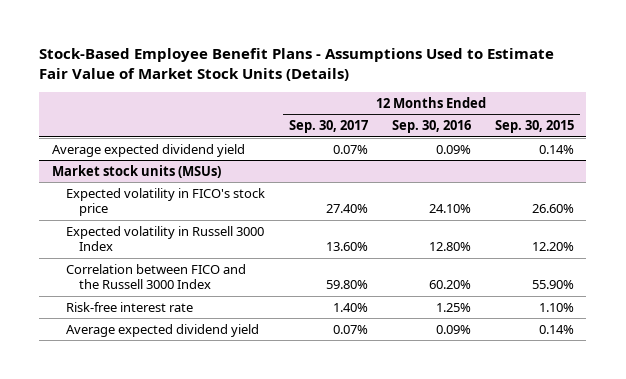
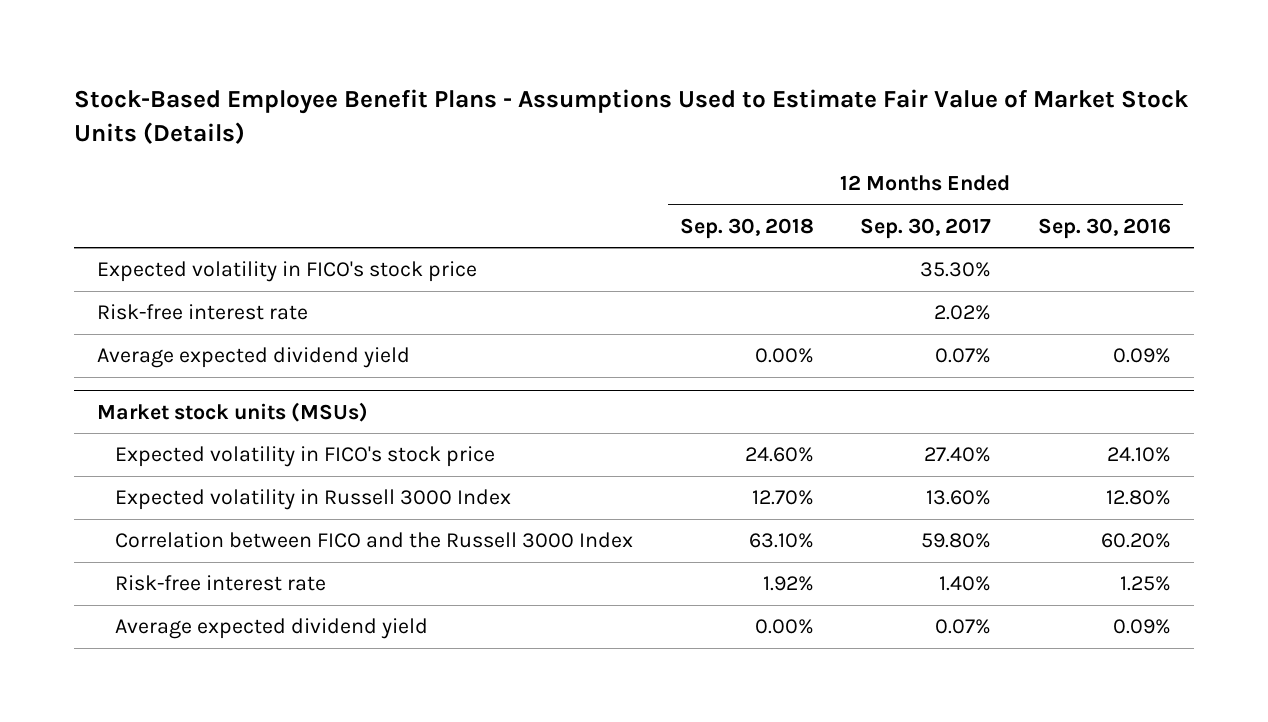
[495,120,575,134] Sep. 30, 2015 -> none
none -> [679,217,814,239] Sep. 30, 2018
none -> [97,261,478,283] Expected volatility in FICO's stock price
none -> [97,304,309,321] Risk-free interest rate

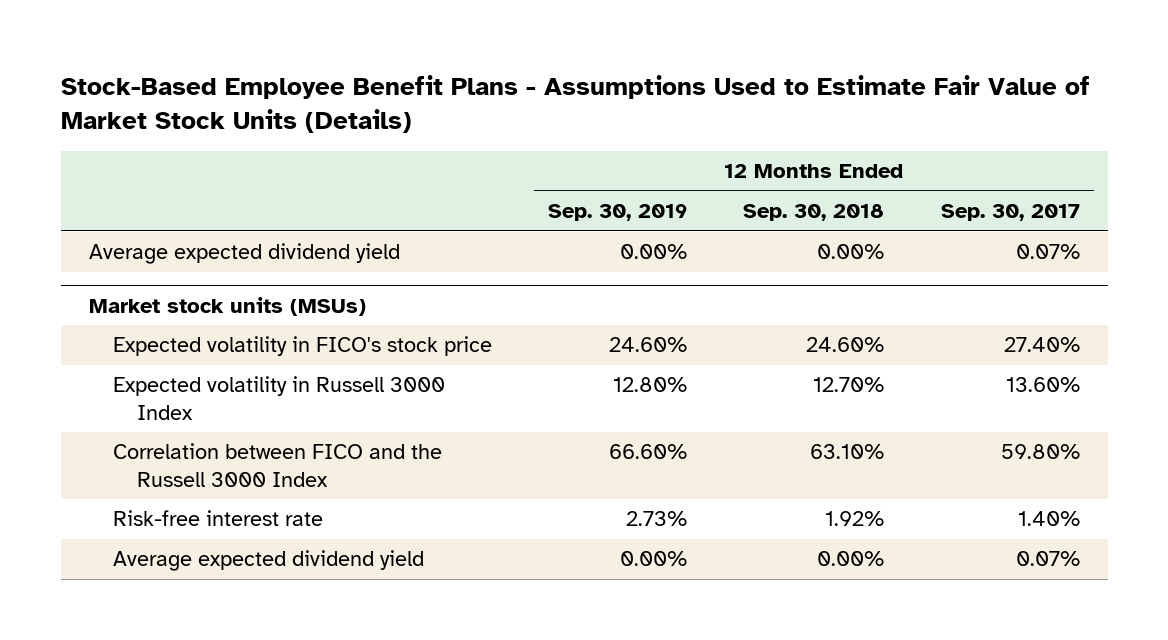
[1037,217,1171,239] Sep. 30, 2016 -> none
none -> [548,204,688,222] Sep. 30, 2019
[97,261,478,283] Expected volatility in FICO's stock price -> none
[97,304,309,321] Risk-free interest rate -> none

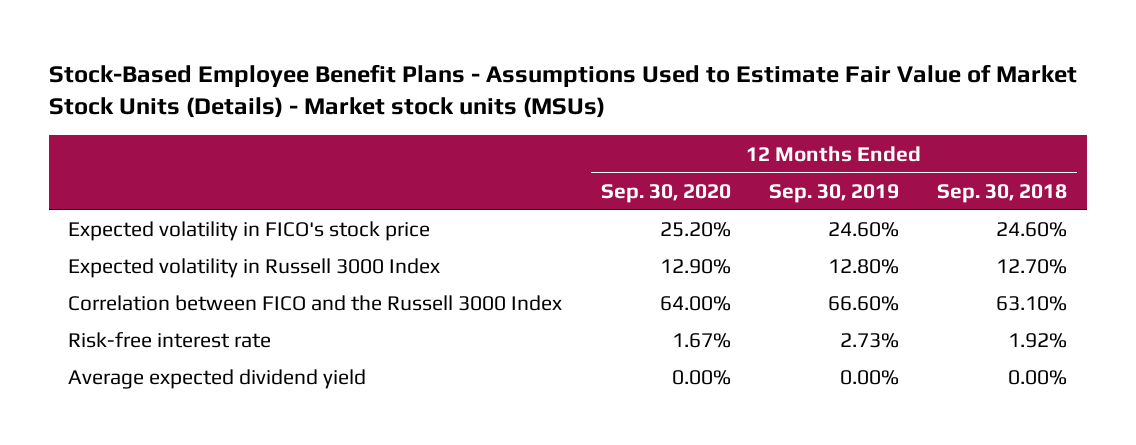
[60,74,1090,133] Stock-Based Employee Benefit Plans - Assumptions Used to Estimate Fair Value of Market Stock Units (Details) -> [49,63,1078,119] Stock-Based Employee Benefit Plans - Assumptions Used to Estimate Fair Value of Market Stock Units (Details) - Market stock units (MSUs)
[940,204,1080,222] Sep. 30, 2017 -> none
none -> [600,183,731,203] Sep. 30, 2020
[88,243,400,265] Average expected dividend yield -> none
[88,297,366,317] Market stock units (MSUs) -> none

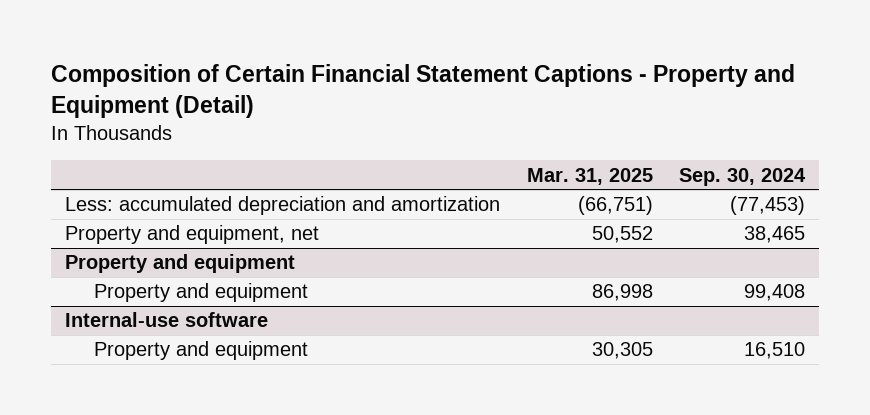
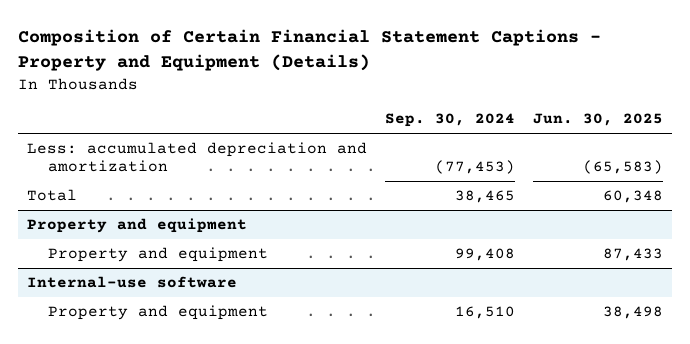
[51,64,796,119] Composition of Certain Financial Statement Captions - Property and Equipment (Detail) -> [17,29,601,72] Composition of Certain Financial Statement Captions - Property and Equipment (Details)
[526,167,653,185] Mar. 31, 2025 -> none
none -> [533,113,664,127] Jun. 30, 2025
[64,225,319,245] Property and equipment, net -> [26,188,77,201] Total

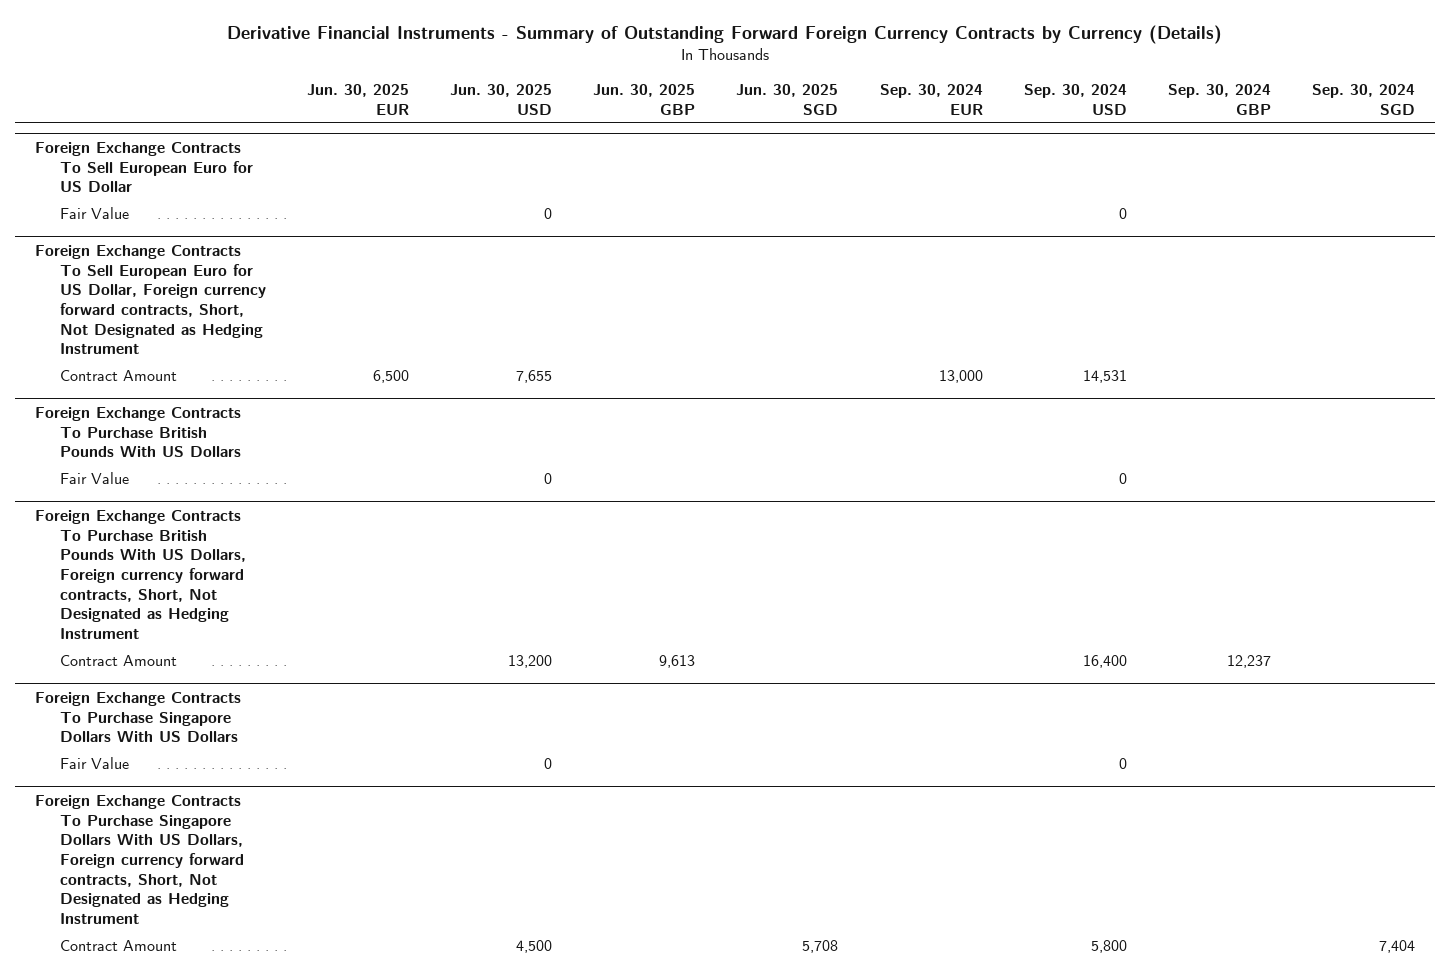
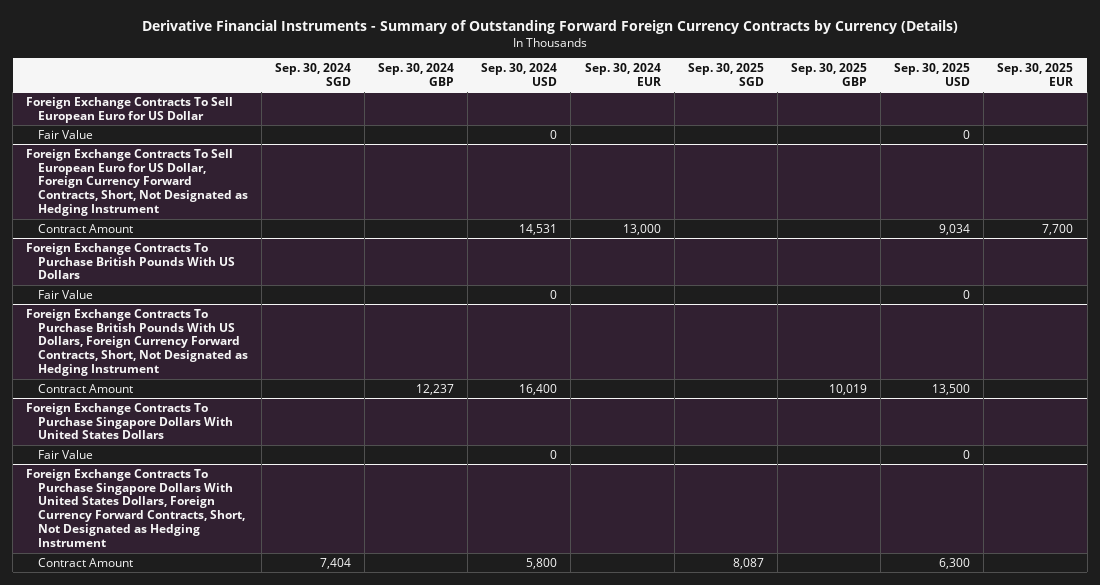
[307,84,410,115] Jun. 30, 2025 EUR -> none
[450,84,553,115] Jun. 30, 2025 USD -> none
[593,84,696,115] Jun. 30, 2025 GBP -> none
[736,84,839,115] Jun. 30, 2025 SGD -> none
none -> [687,63,764,86] Sep. 30, 2025 SGD
none -> [790,63,867,86] Sep. 30, 2025 GBP
none -> [894,63,971,86] Sep. 30, 2025 USD
none -> [997,63,1074,86] Sep. 30, 2025 EUR
[35,244,267,355] Foreign Exchange Contracts To Sell European Euro for US Dollar, Foreign currency forward contracts, Short, Not Designated as Hedging Instrument -> [26,148,248,217] Foreign Exchange Contracts To Sell European Euro for US Dollar, Foreign Currency Forward Contracts, Short, Not Designated as Hedging Instrument
[35,509,247,639] Foreign Exchange Contracts To Purchase British Pounds With US Dollars, Foreign currency forward contracts, Short, Not Designated as Hedging Instrument -> [26,308,248,377] Foreign Exchange Contracts To Purchase British Pounds With US Dollars, Foreign Currency Forward Contracts, Short, Not Designated as Hedging Instrument
[35,691,242,743] Foreign Exchange Contracts To Purchase Singapore Dollars With US Dollars -> [26,402,233,440] Foreign Exchange Contracts To Purchase Singapore Dollars With United States Dollars
[35,794,245,924] Foreign Exchange Contracts To Purchase Singapore Dollars With US Dollars, Foreign currency forward contracts, Short, Not Designated as Hedging Instrument -> [26,468,245,547] Foreign Exchange Contracts To Purchase Singapore Dollars With United States Dollars, Foreign Currency Forward Contracts, Short, Not Designated as Hedging Instrument

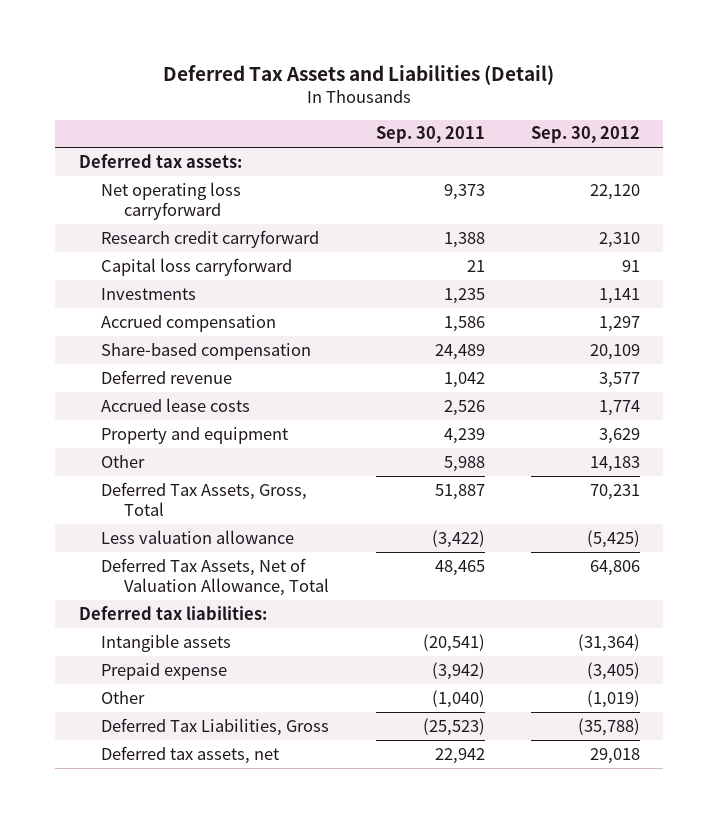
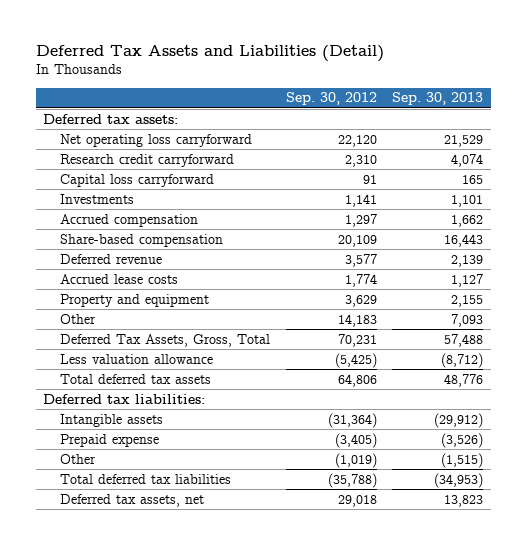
[375,126,485,144] Sep. 30, 2011 -> none
none -> [392,92,484,106] Sep. 30, 2013
[101,557,330,596] Deferred Tax Assets, Net of Valuation Allowance, Total -> [60,373,212,384] Total deferred tax assets
[101,717,330,736] Deferred Tax Liabilities, Gross -> [60,473,232,484] Total deferred tax liabilities

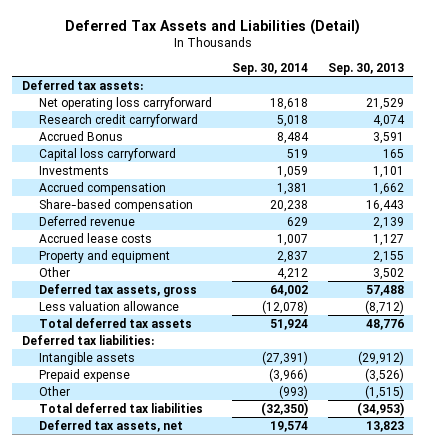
[285,92,377,106] Sep. 30, 2012 -> none
none -> [231,62,308,75] Sep. 30, 2014
none -> [39,130,124,141] Accrued Bonus
[451,313,484,327] 7,093 -> [372,267,404,280] 3,502
[60,333,271,347] Deferred Tax Assets, Gross, Total -> [39,283,198,297] Deferred tax assets, gross

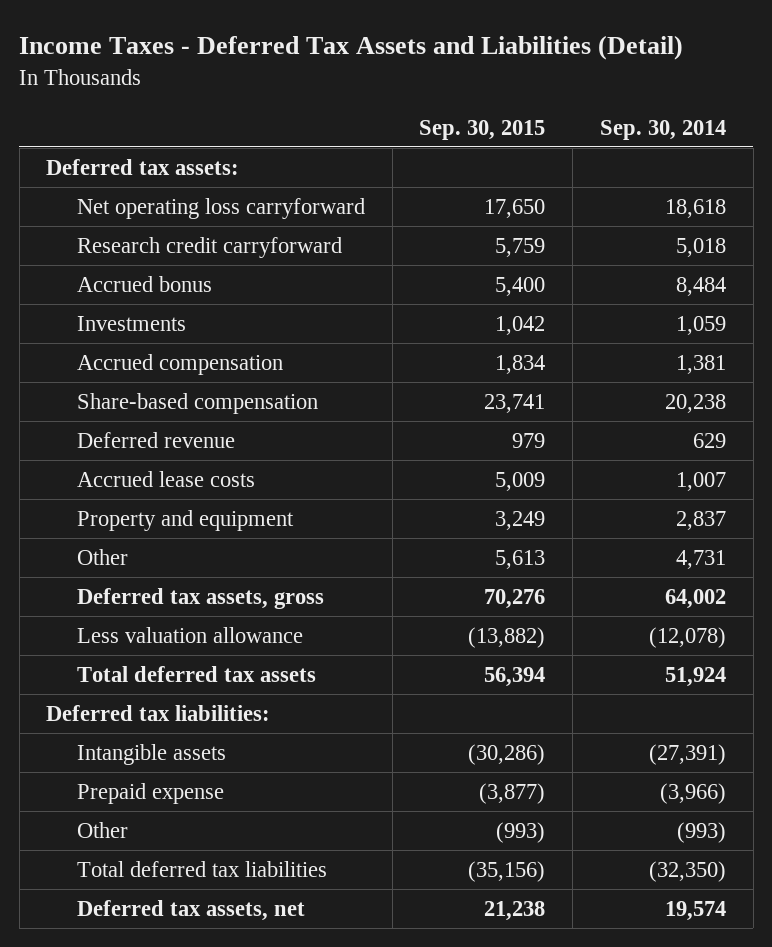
[64,18,360,35] Deferred Tax Assets and Liabilities (Detail) -> [19,35,684,61] Income Taxes - Deferred Tax Assets and Liabilities (Detail)
[327,62,404,75] Sep. 30, 2013 -> none
none -> [419,119,546,140] Sep. 30, 2015
[39,147,177,161] Capital loss carryforward -> none
[39,130,124,141] Accrued Bonus -> [76,275,212,292] Accrued bonus
[276,267,308,280] 4,212 -> [675,549,726,569] 4,731

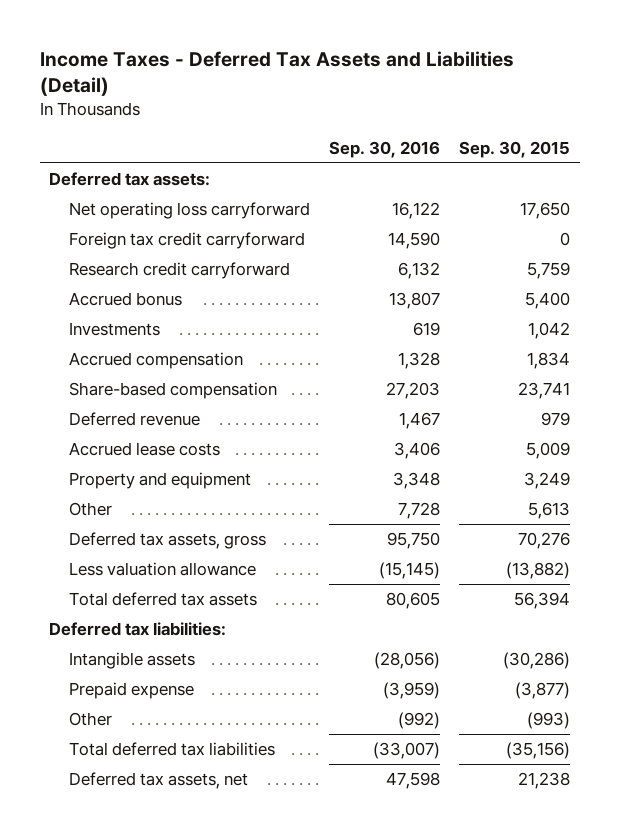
[599,119,726,140] Sep. 30, 2014 -> none
none -> [329,140,441,158] Sep. 30, 2016
none -> [68,232,305,250] Foreign tax credit carryforward

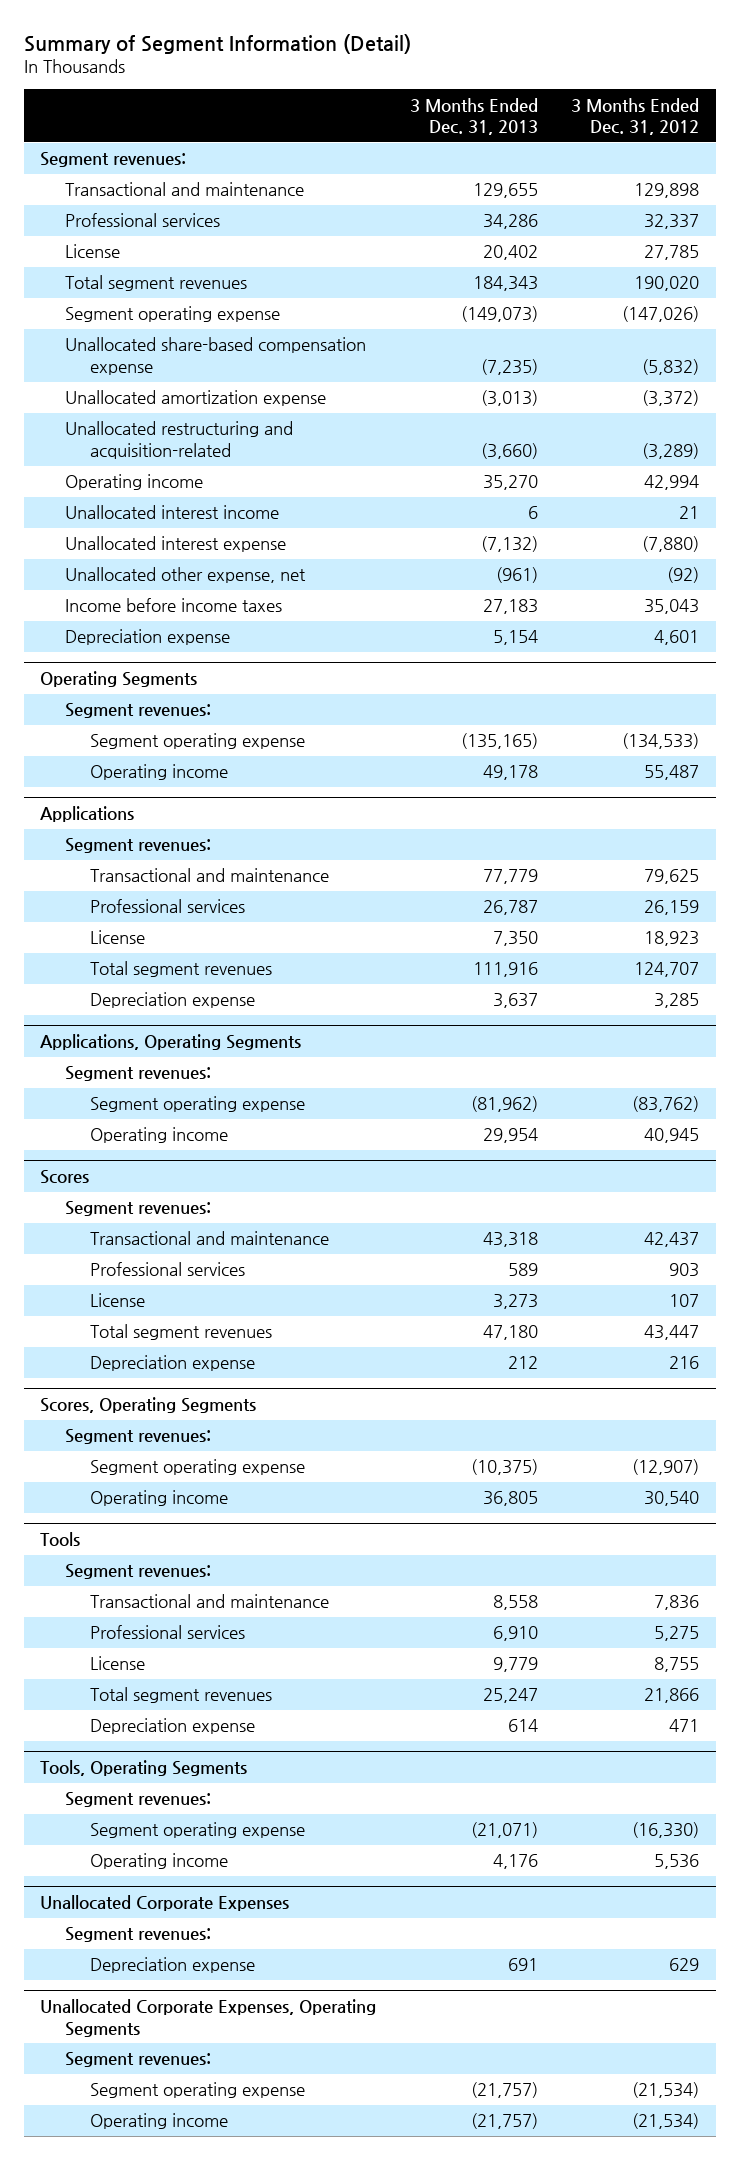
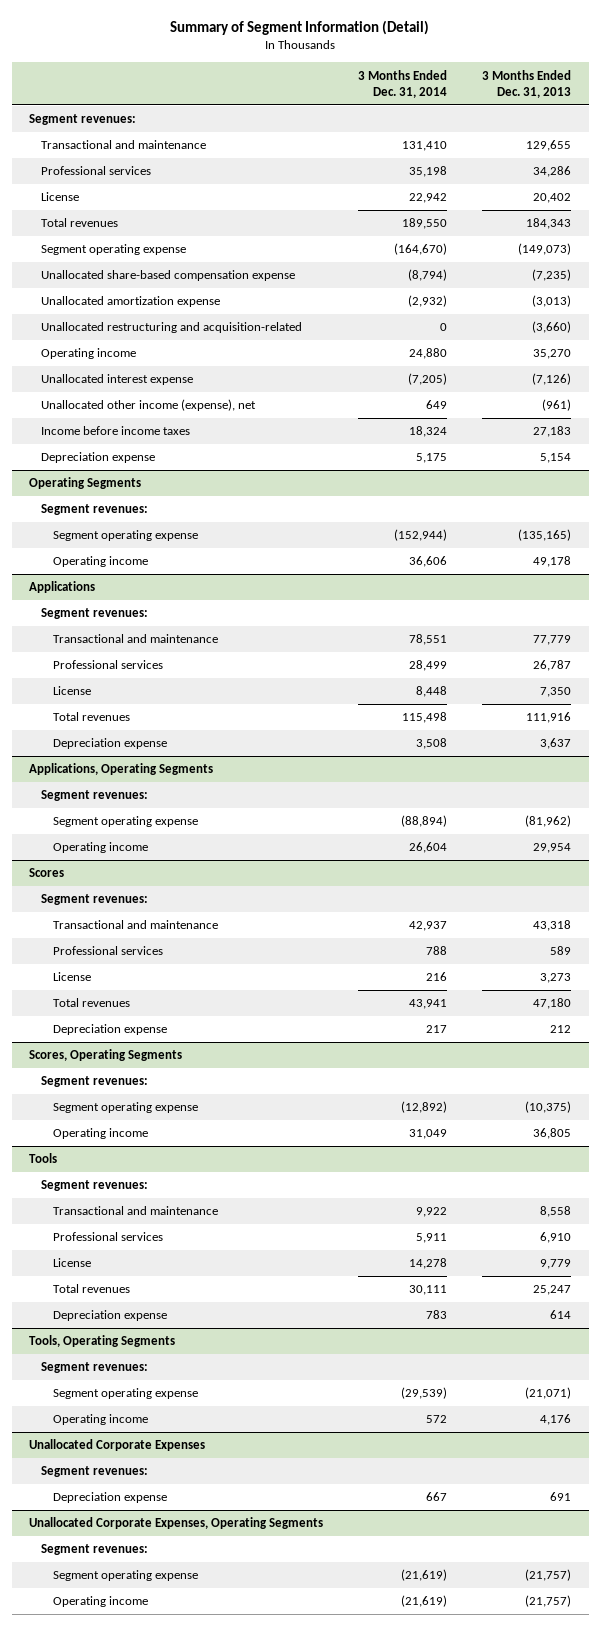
[570,97,699,135] 3 Months Ended Dec. 31, 2012 -> none
none -> [358,69,448,98] 3 Months Ended Dec. 31, 2014
[64,275,247,292] Total segment revenues -> [41,218,119,228] Total revenues
[64,505,279,520] Unallocated interest income -> none
[480,536,538,553] (7,132) -> [532,373,572,386] (7,126)
[64,567,306,584] Unallocated other expense, net -> [41,399,257,412] Unallocated other income (expense), net
[89,961,272,978] Total segment revenues -> [53,712,131,722] Total revenues
[89,1324,272,1341] Total segment revenues -> [53,998,131,1008] Total revenues
[89,1687,272,1704] Total segment revenues -> [53,1284,131,1294] Total revenues

